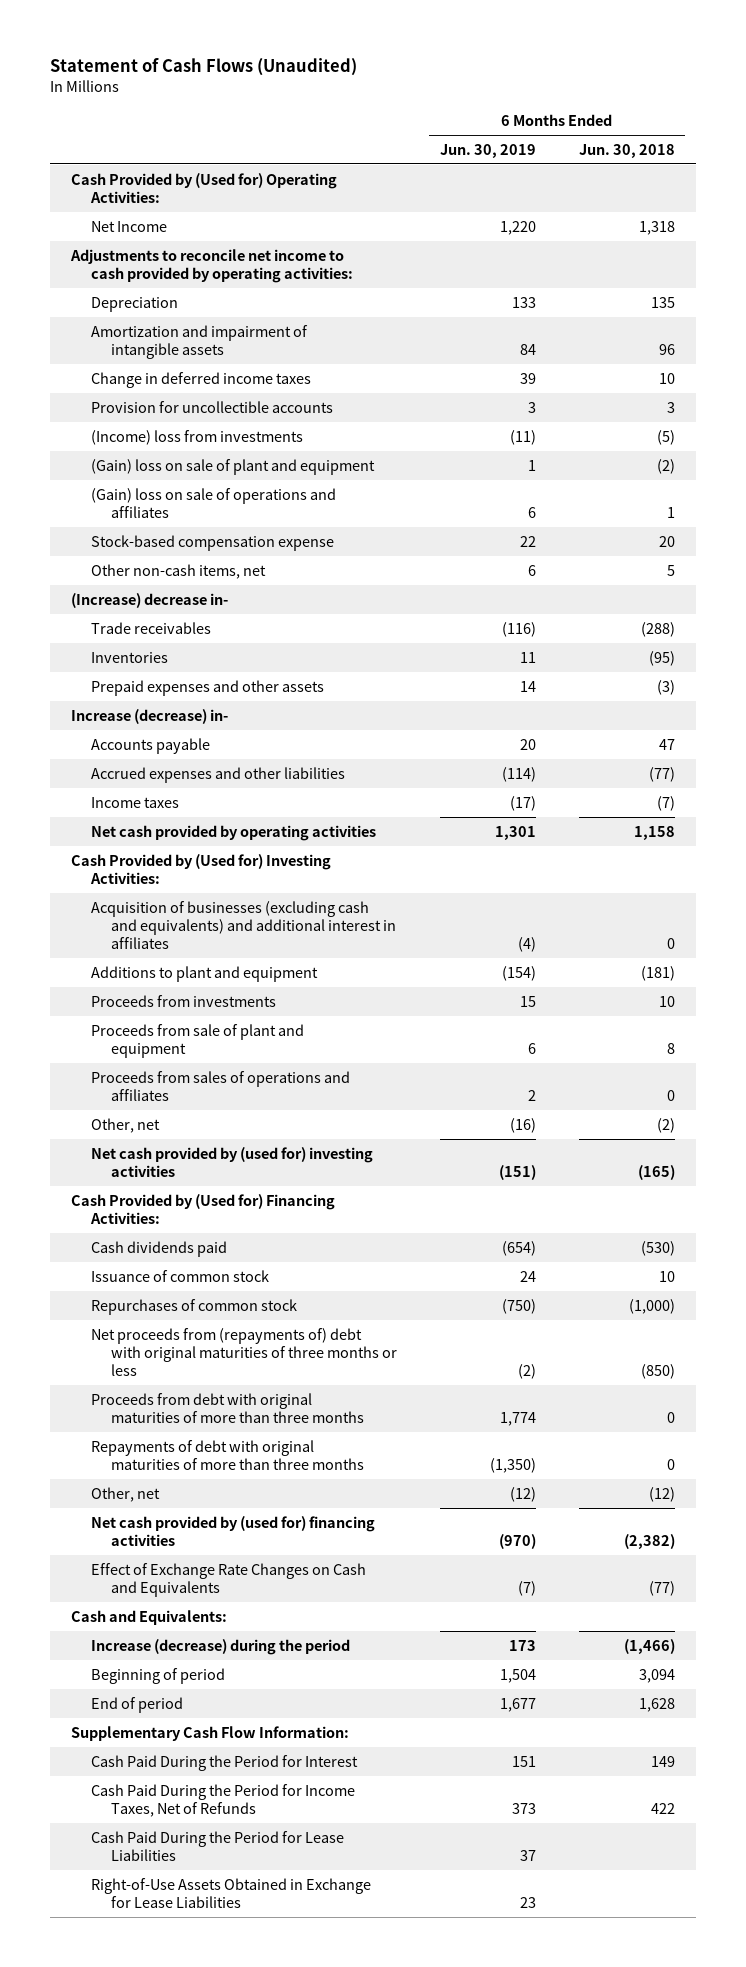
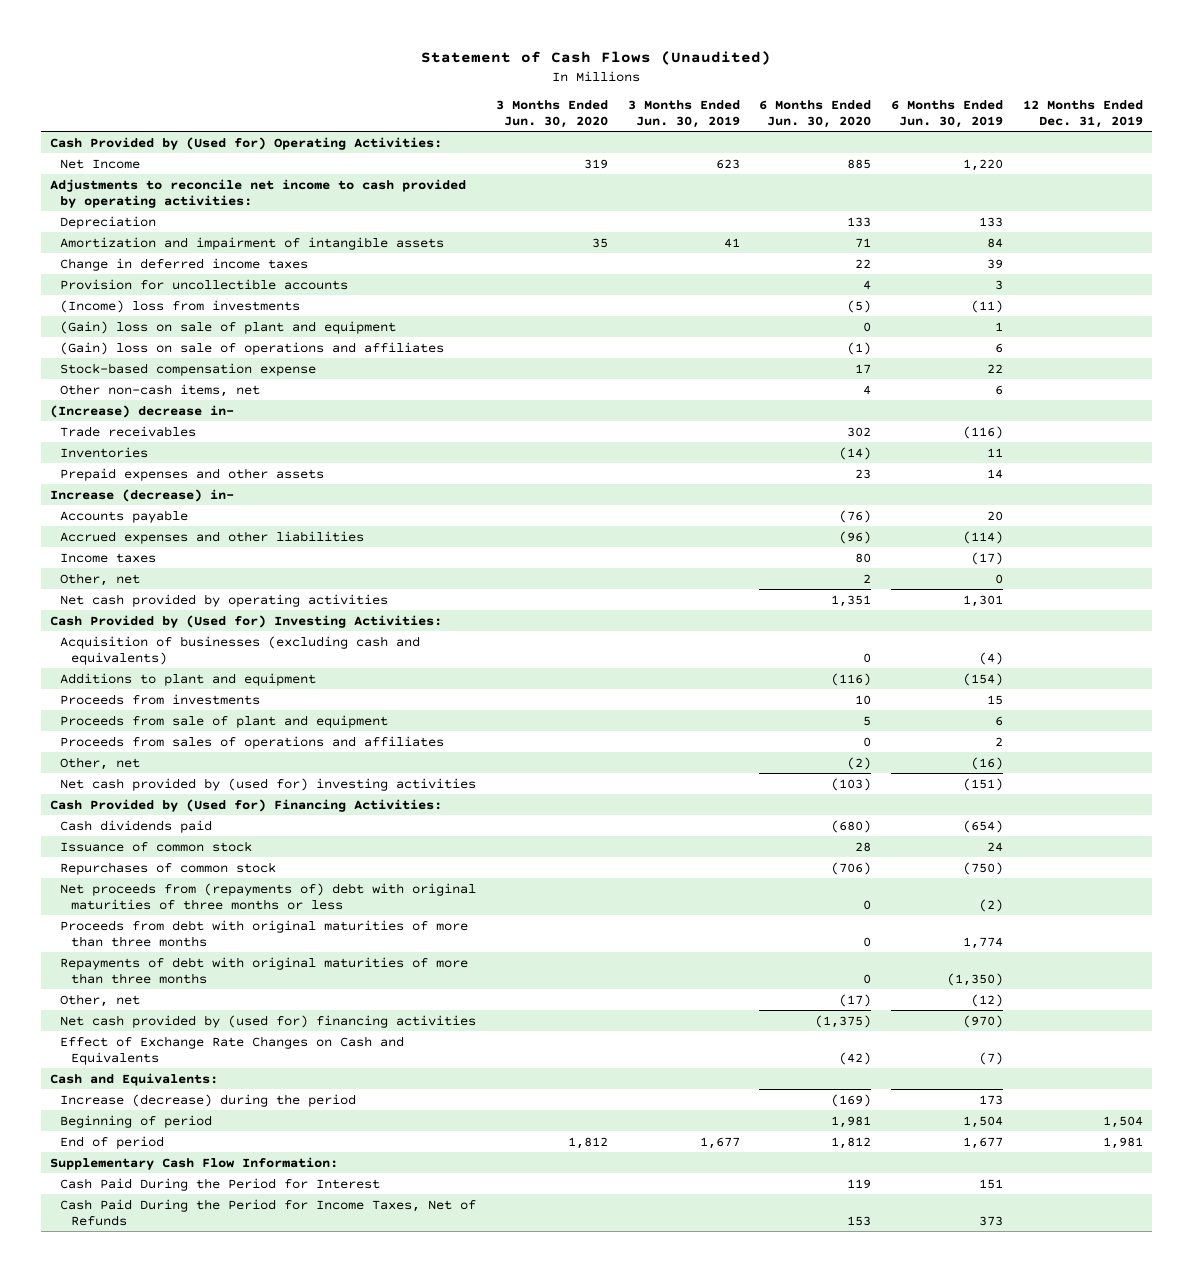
[578,143,675,158] Jun. 30, 2018 -> none
none -> [496,99,609,129] 3 Months Ended Jun. 30, 2020
none -> [627,99,740,129] 3 Months Ended Jun. 30, 2019
none -> [759,99,872,129] 6 Months Ended Jun. 30, 2020
none -> [1022,99,1143,129] 12 Months Ended Dec. 31, 2019
none -> [60,572,141,586] Other, net
[91,900,397,949] Acquisition of businesses (excluding cash and equivalents) and additional interest in affiliates -> [60,635,421,665] Acquisition of businesses (excluding cash and equivalents)
[91,1830,345,1861] Cash Paid During the Period for Lease Liabilities -> none
[91,1877,372,1908] Right-of-Use Assets Obtained in Exchange for Lease Liabilities -> none

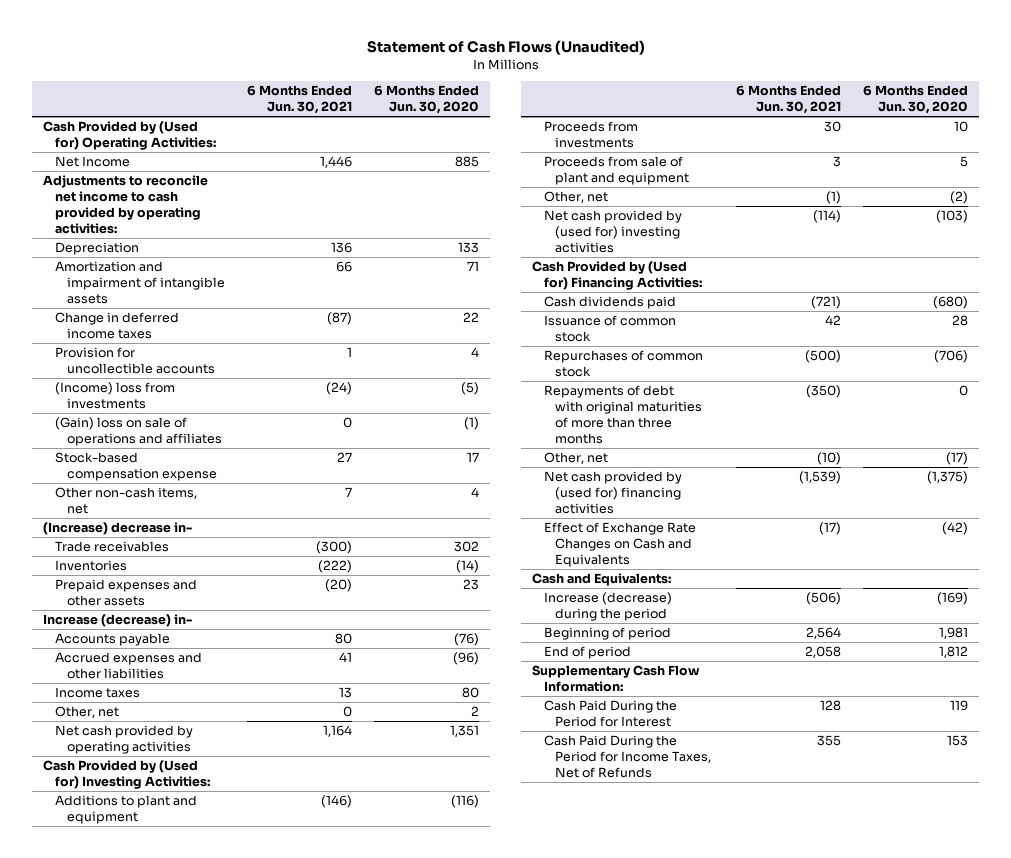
[496,99,609,129] 3 Months Ended Jun. 30, 2020 -> none
[627,99,740,129] 3 Months Ended Jun. 30, 2019 -> none
[890,99,1003,129] 6 Months Ended Jun. 30, 2019 -> none
[1022,99,1143,129] 12 Months Ended Dec. 31, 2019 -> none
none -> [246,85,352,115] 6 Months Ended Jun. 30, 2021
[60,320,397,334] (Gain) loss on sale of plant and equipment -> none
[60,635,421,665] Acquisition of businesses (excluding cash and equivalents) -> none
[60,735,445,749] Proceeds from sales of operations and affiliates -> none
[60,882,477,910] Net proceeds from (repayments of) debt with original maturities of three months or less -> none
[60,919,469,947] Proceeds from debt with original maturities of more than three months -> none

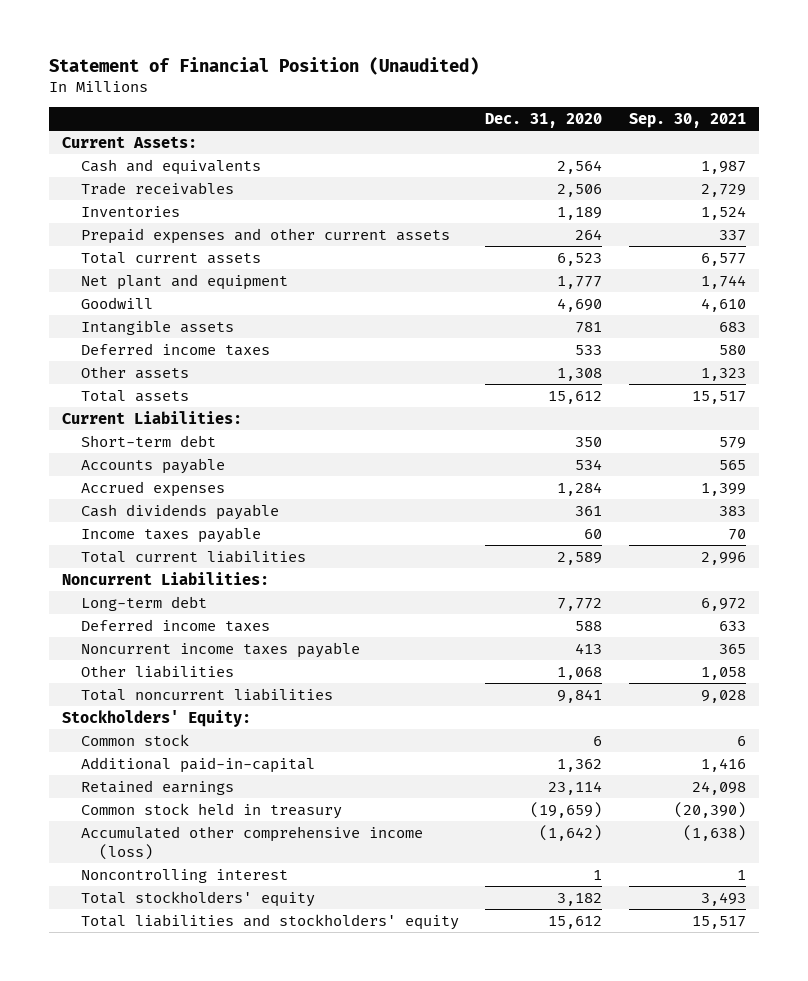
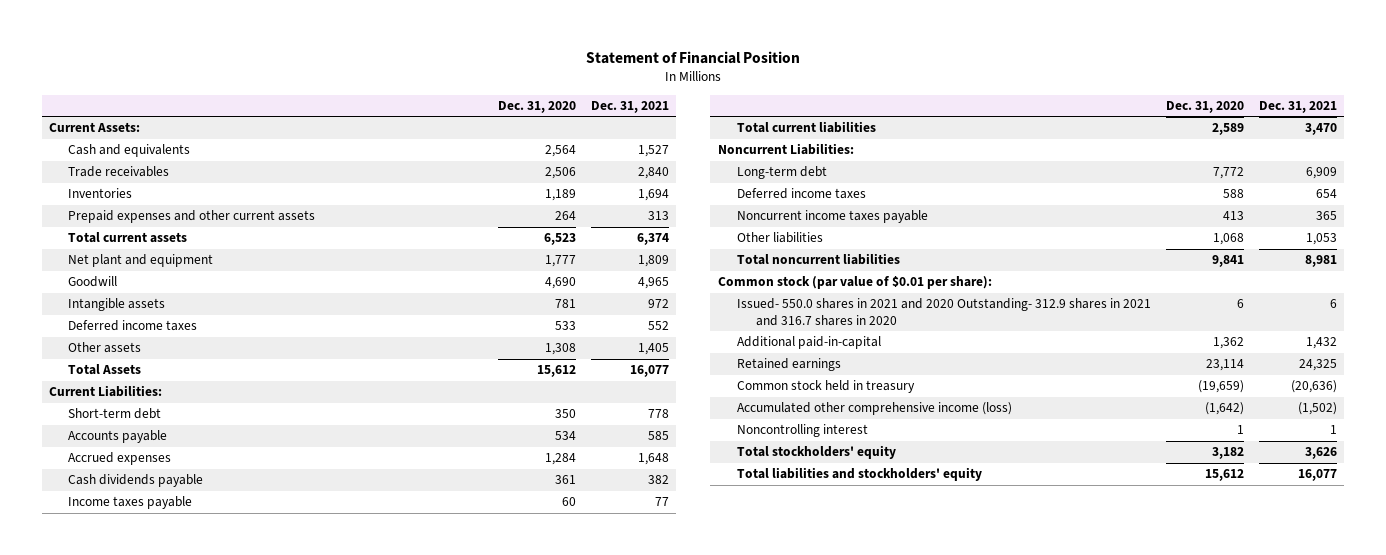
[48,56,479,75] Statement of Financial Position (Unaudited) -> [586,50,801,64] Statement of Financial Position
[629,112,747,128] Sep. 30, 2021 -> none
none -> [590,100,669,113] Dec. 31, 2021
[80,389,189,402] Total assets -> [68,364,142,376] Total Assets
[62,709,252,727] Stockholders' Equity: -> none
none -> [717,276,992,290] Common stock (par value of $0.01 per share):
[80,733,189,746] Common stock -> [736,298,1151,326] Issued- 550.0 shares in 2021 and 2020 Outstanding- 312.9 shares in 2021 and 316.7 shares in 2020

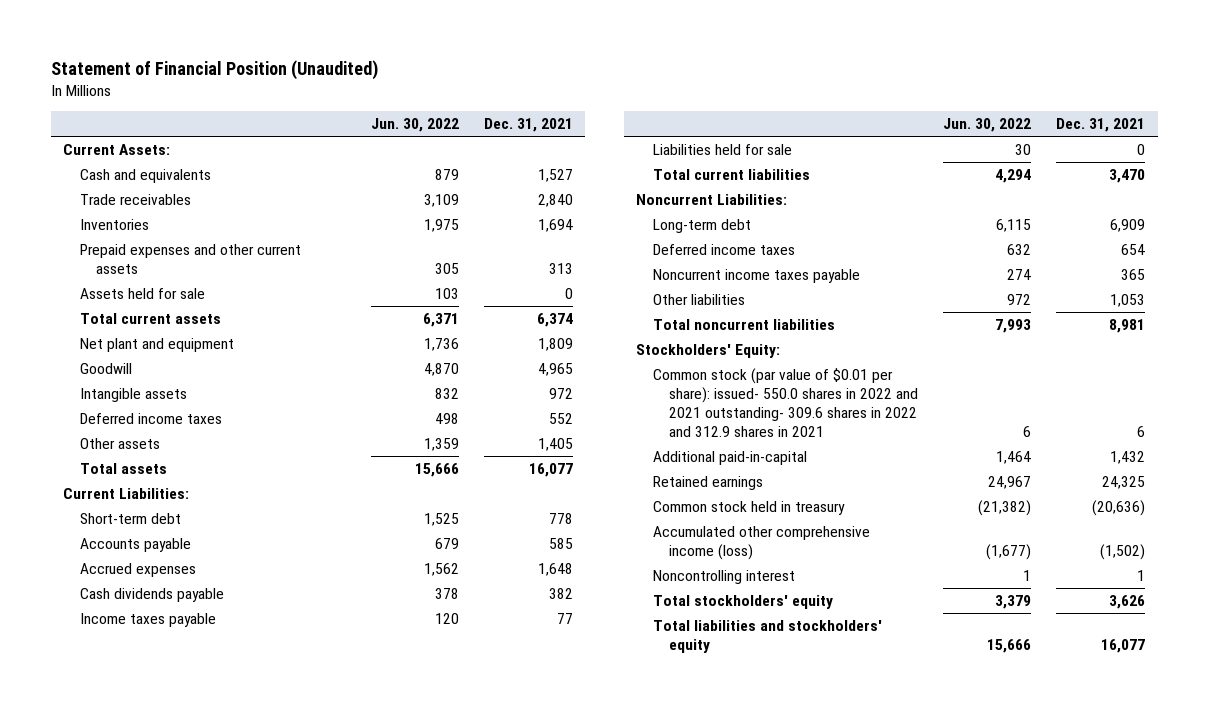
[586,50,801,64] Statement of Financial Position -> [50,59,378,80] Statement of Financial Position (Unaudited)
[497,100,576,113] Dec. 31, 2020 -> none
none -> [370,118,459,133] Jun. 30, 2022
none -> [79,288,205,300] Assets held for sale
[68,364,142,376] Total Assets -> [79,463,167,475] Total assets
none -> [652,144,792,156] Liabilities held for sale
[717,276,992,290] Common stock (par value of $0.01 per share): -> none
none -> [636,344,781,359] Stockholders' Equity:
[736,298,1151,326] Issued- 550.0 shares in 2021 and 2020 Outstanding- 312.9 shares in 2021 and 316.7 shares in 2020 -> [652,368,919,438] Common stock (par value of $0.01 per share): issued- 550.0 shares in 2022 and 2021 outstanding- 309.6 shares in 2022 and 312.9 shares in 2021

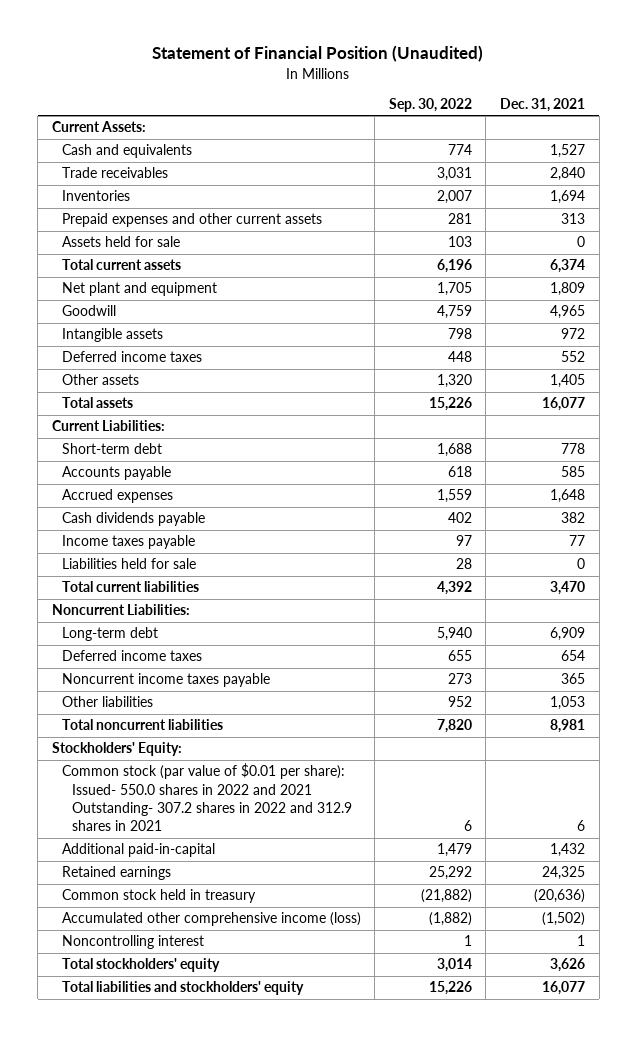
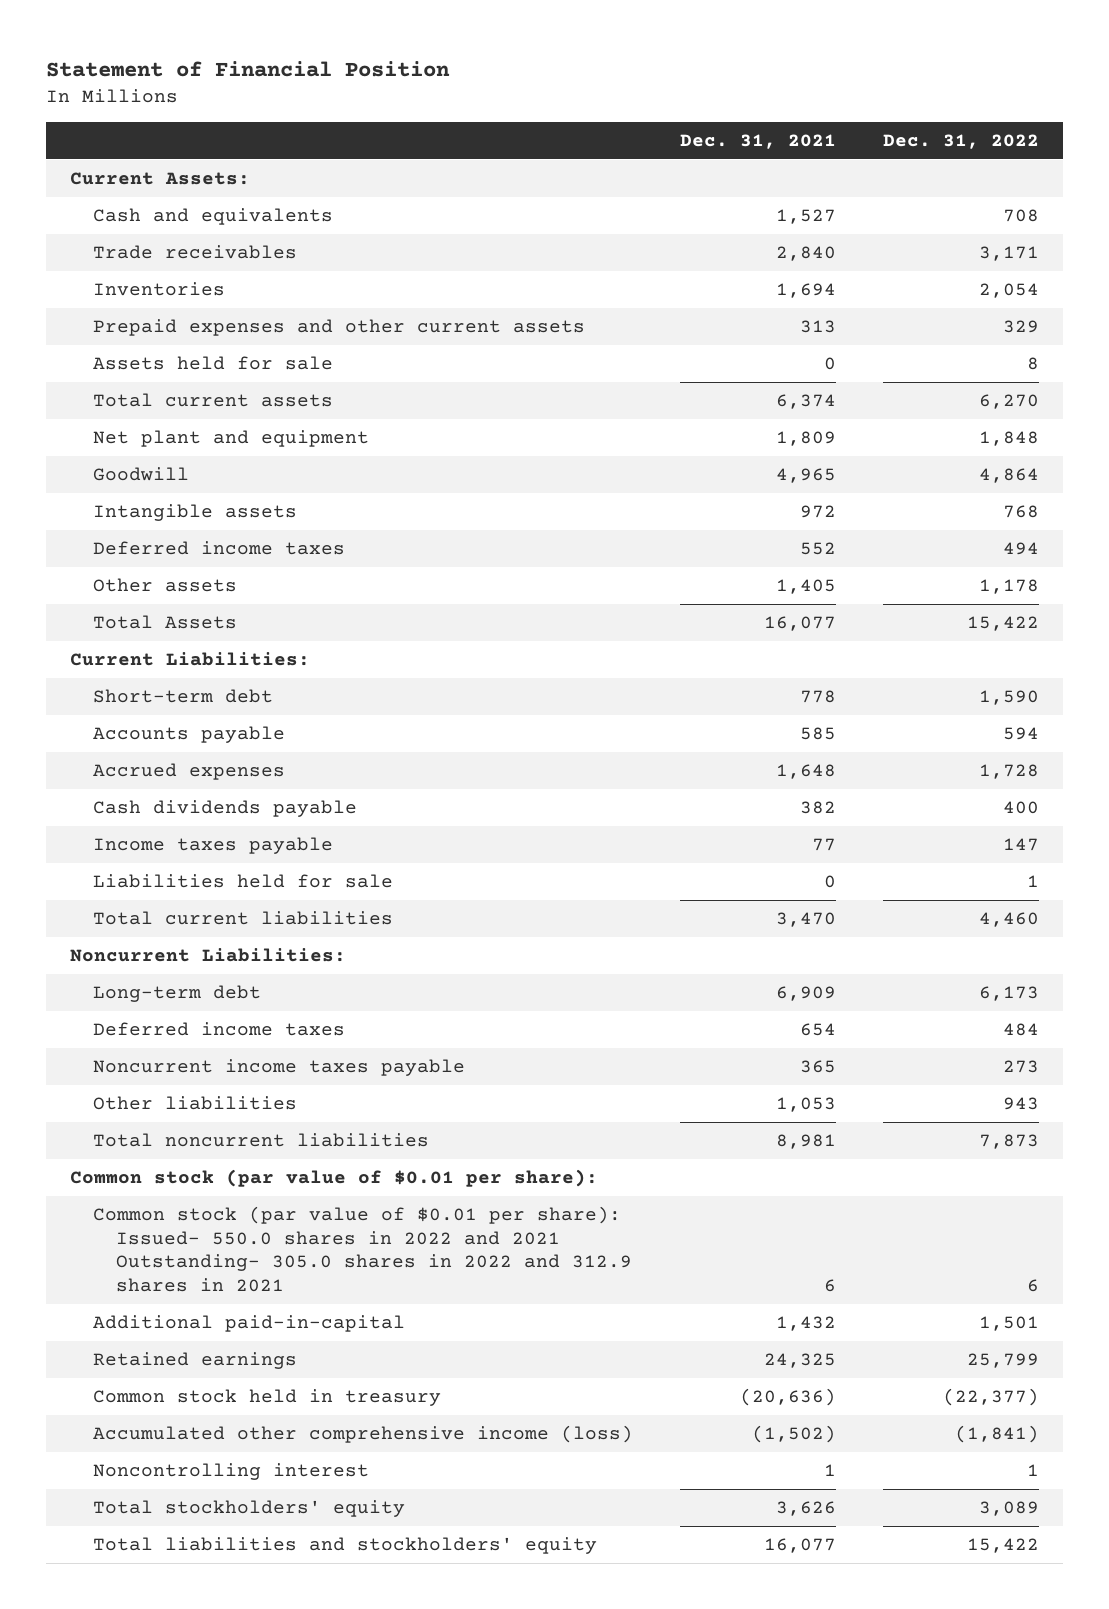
[152,45,484,63] Statement of Financial Position (Unaudited) -> [45,61,450,78] Statement of Financial Position
[388,98,472,113] Sep. 30, 2022 -> none
none -> [883,133,1040,149] Dec. 31, 2022
[61,397,133,409] Total assets -> [92,615,237,630] Total Assets
[51,742,182,757] Stockholders' Equity: -> none
none -> [69,1169,598,1188] Common stock (par value of $0.01 per share):
[61,763,353,832] Common stock (par value of $0.01 per share): Issued- 550.0 shares in 2022 and 2021 Outstanding- 307.2 shares in 2022 and 312.9 shares in 2021 -> [92,1206,632,1292] Common stock (par value of $0.01 per share): Issued- 550.0 shares in 2022 and 2021 Outstanding- 305.0 shares in 2022 and 312.9 shares in 2021

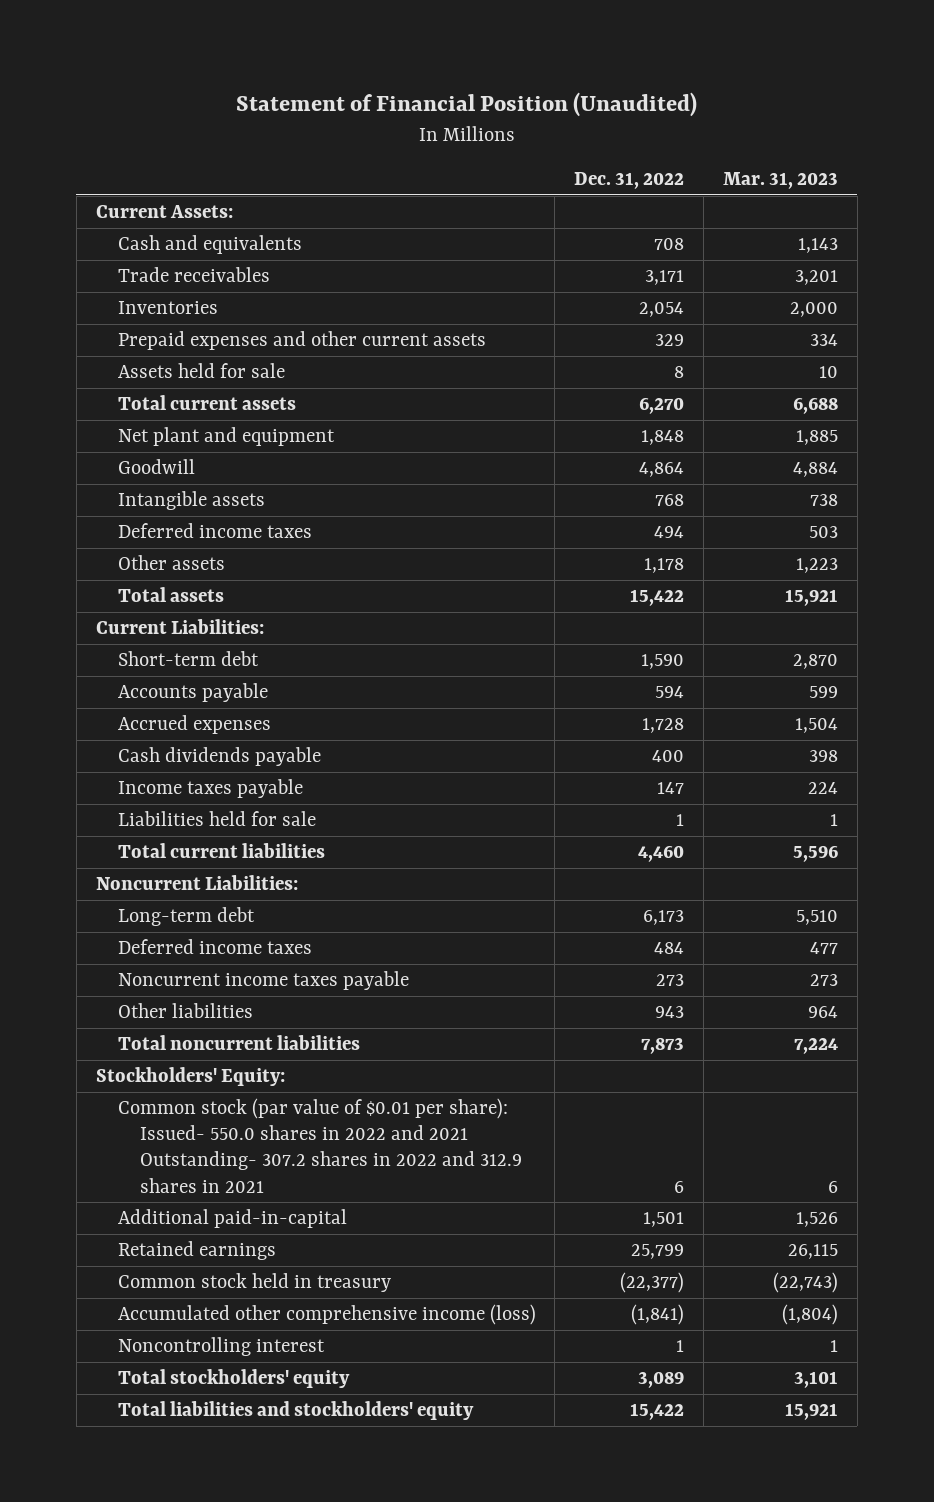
[45,61,450,78] Statement of Financial Position -> [235,91,697,117] Statement of Financial Position (Unaudited)
[679,133,836,149] Dec. 31, 2021 -> none
none -> [722,172,838,190] Mar. 31, 2023
[92,615,237,630] Total Assets -> [117,587,224,603] Total assets
[69,1169,598,1188] Common stock (par value of $0.01 per share): -> none
none -> [95,1067,285,1087] Stockholders' Equity:
[92,1206,632,1292] Common stock (par value of $0.01 per share): Issued- 550.0 shares in 2022 and 2021 Outstanding- 305.0 shares in 2022 and 312.9 shares in 2021 -> [117,1098,522,1193] Common stock (par value of $0.01 per share): Issued- 550.0 shares in 2022 and 2021 Outstanding- 307.2 shares in 2022 and 312.9 shares in 2021

